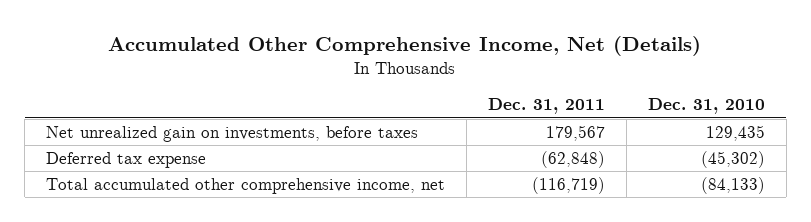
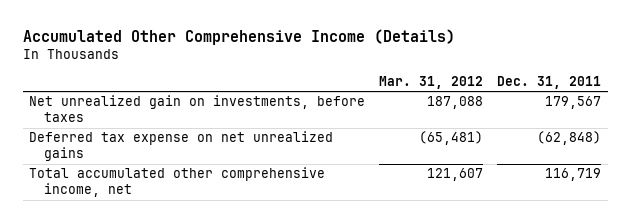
[108,36,702,57] Accumulated Other Comprehensive Income, Net (Details) -> [22,29,455,46] Accumulated Other Comprehensive Income (Details)
[647,98,765,115] Dec. 31, 2010 -> none
none -> [379,75,484,89] Mar. 31, 2012
[46,152,207,169] Deferred tax expense -> [29,131,334,162] Deferred tax expense on net unrealized gains
[531,177,605,195] (116,719) -> [544,168,601,182] 116,719

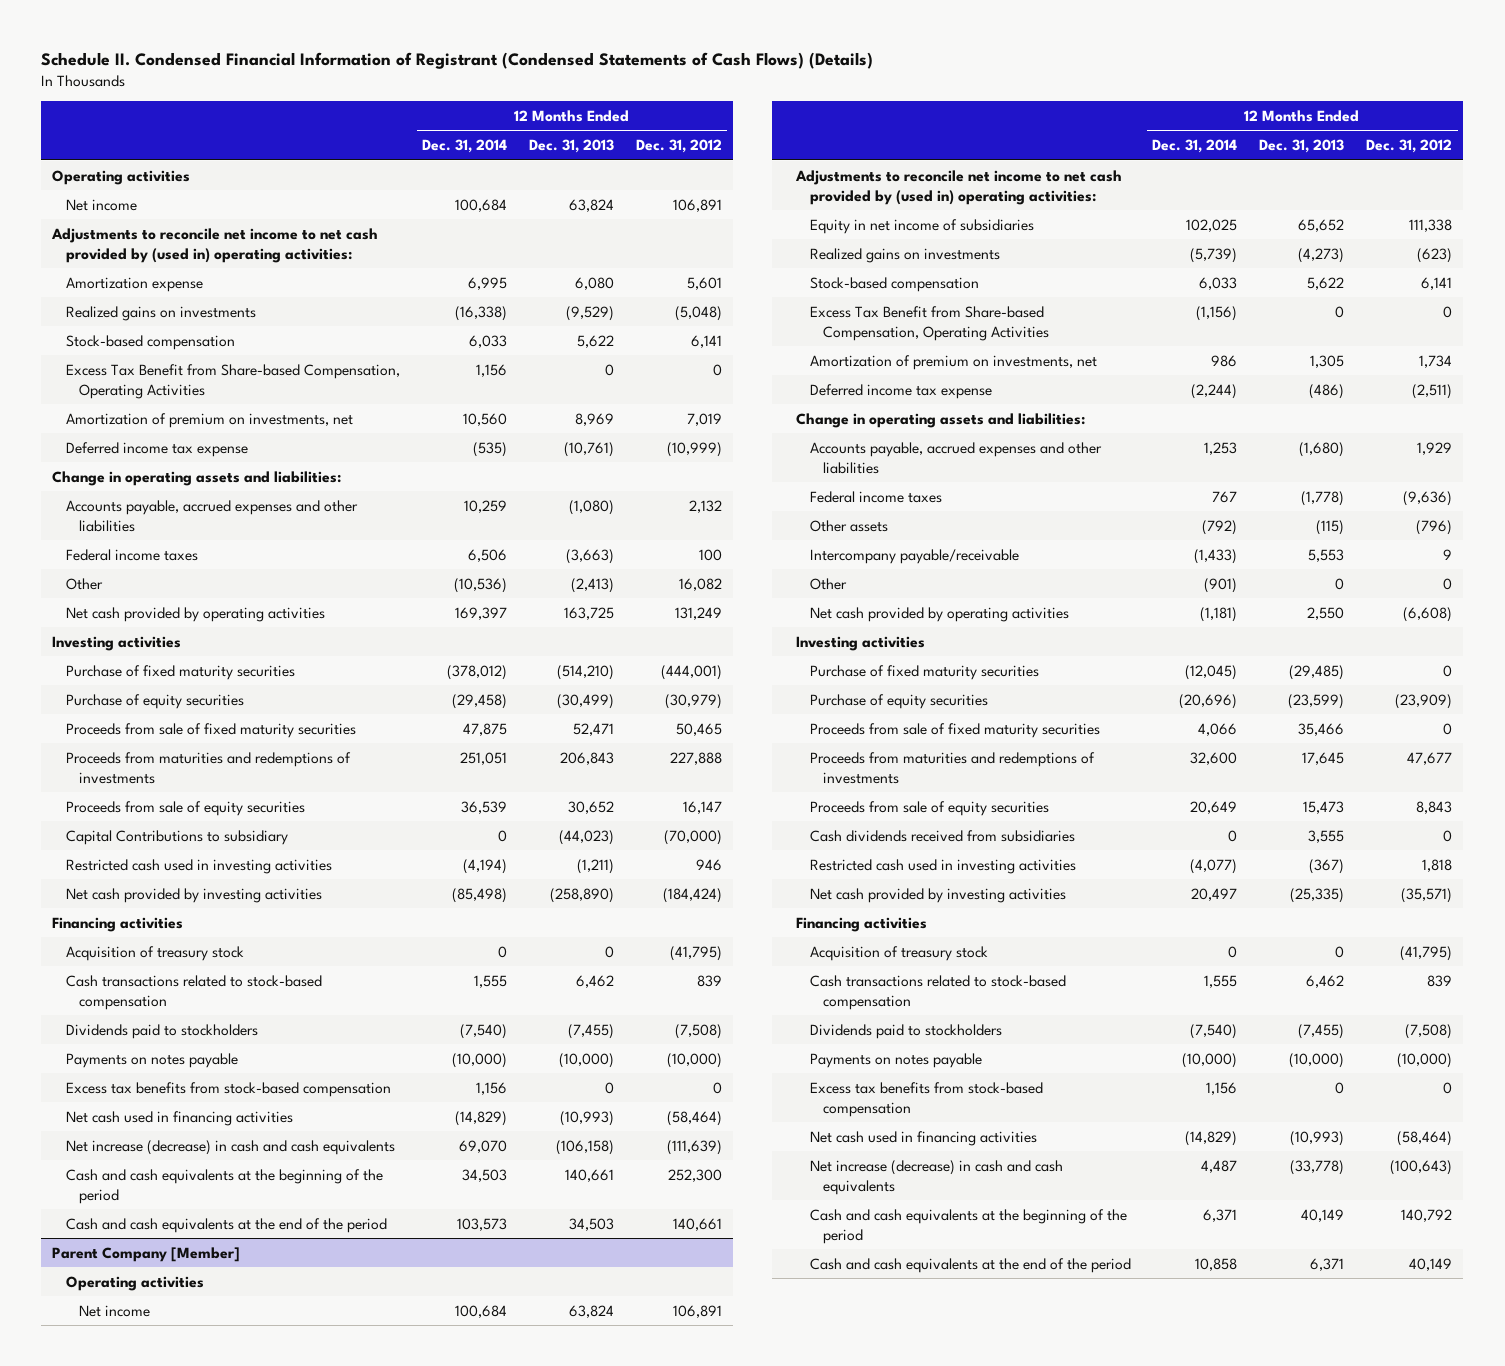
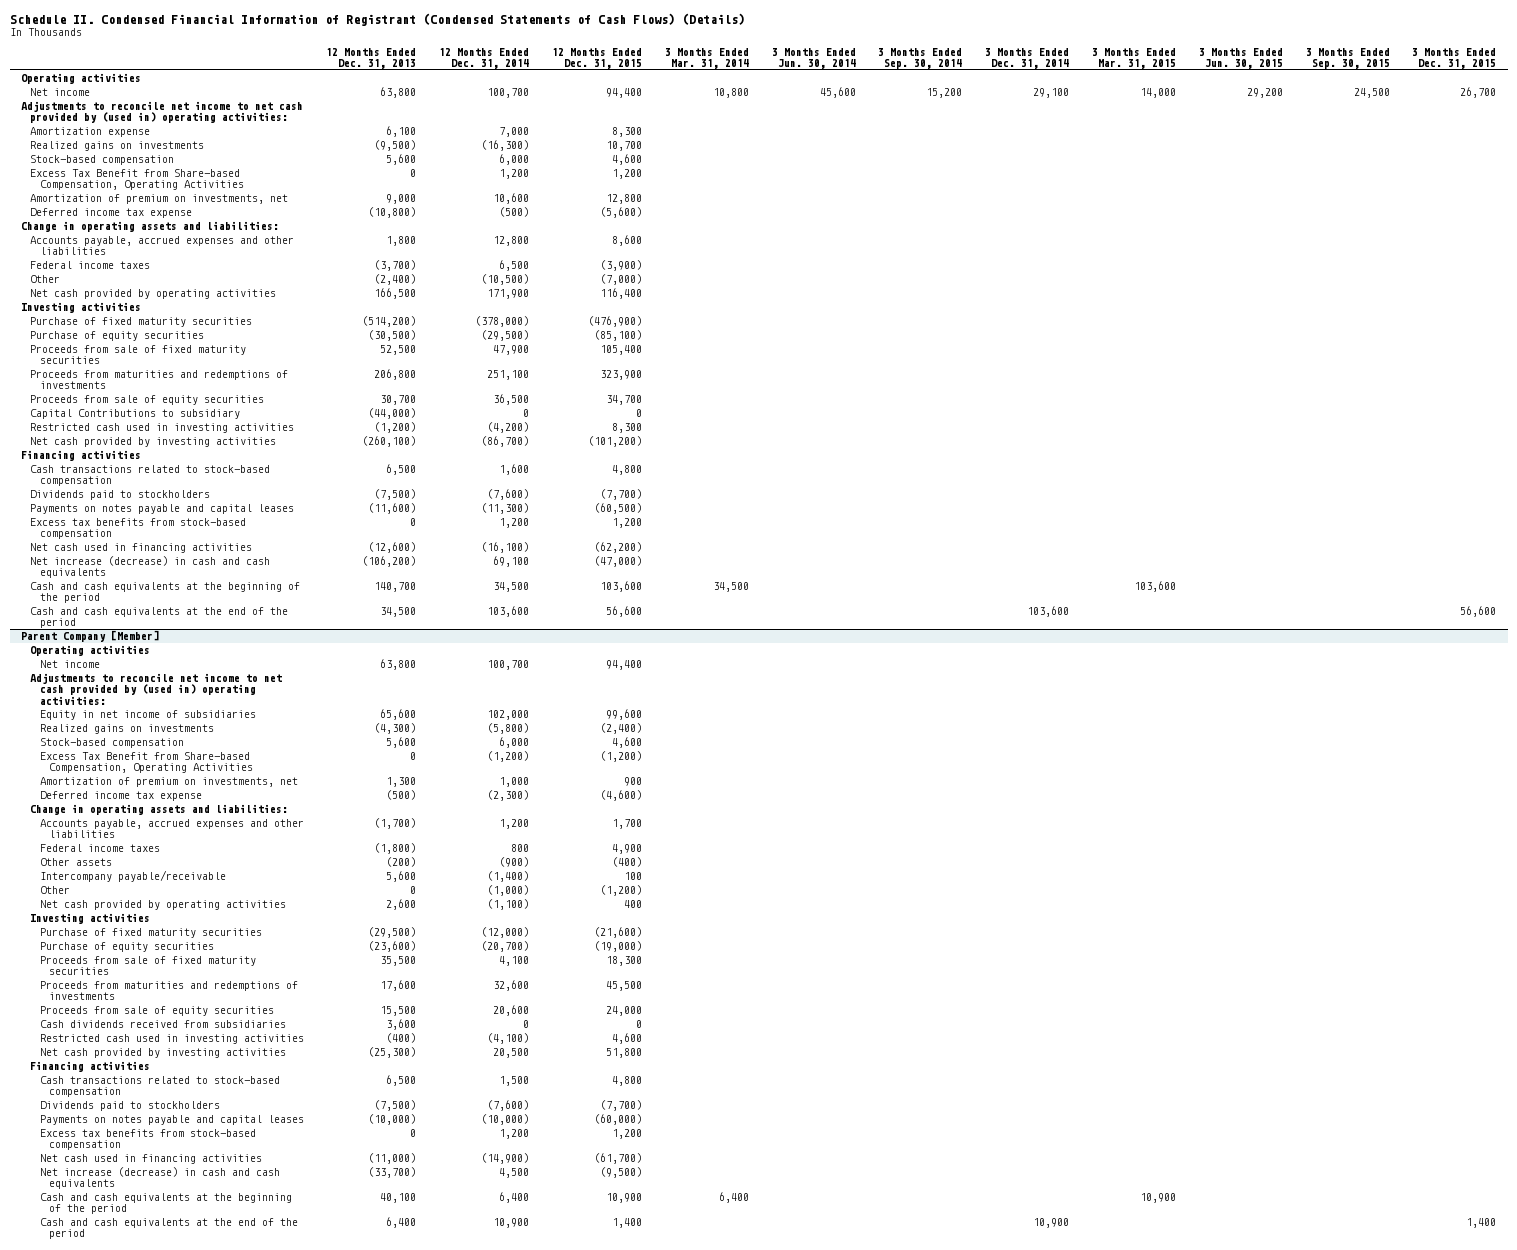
[636,139,723,154] Dec. 31, 2012 -> none
none -> [552,47,643,69] 12 Months Ended Dec. 31, 2015
none -> [664,47,749,69] 3 Months Ended Mar. 31, 2014
none -> [771,47,856,69] 3 Months Ended Jun. 30, 2014
none -> [878,47,963,69] 3 Months Ended Sep. 30, 2014
none -> [985,47,1070,69] 3 Months Ended Dec. 31, 2014
none -> [1091,47,1176,69] 3 Months Ended Mar. 31, 2015
none -> [1198,47,1283,69] 3 Months Ended Jun. 30, 2015
none -> [1305,47,1390,69] 3 Months Ended Sep. 30, 2015
none -> [1412,47,1497,69] 3 Months Ended Dec. 31, 2015
[455,198,508,212] 100,684 -> [487,87,530,98] 100,700
[569,198,615,212] 63,824 -> [380,86,417,98] 63,800
[468,276,508,290] 6,995 -> [499,126,530,137] 7,000
[575,276,615,290] 6,080 -> [386,125,417,137] 6,100
[455,305,508,321] (16,338) -> [481,139,530,151] (16,300)
[566,305,615,321] (9,529) -> [374,139,417,151] (9,500)
[469,334,508,348] 6,033 -> [499,153,530,165] 6,000
[577,334,615,348] 5,622 -> [386,153,417,165] 5,600
[476,363,508,377] 1,156 -> [499,168,530,179] 1,200
[463,412,508,426] 10,560 -> [493,192,530,204] 10,600
[575,412,615,426] 8,969 -> [386,193,417,204] 9,000
[473,441,508,457] (535) -> [499,206,530,217] (500)
[564,441,615,457] (10,761) -> [368,206,417,218] (10,800)
[464,499,508,513] 10,259 -> [493,235,530,246] 12,800
[569,499,615,515] (1,080) -> [386,235,417,246] 1,800
[468,548,508,562] 6,506 -> [499,259,530,271] 6,500
[566,548,615,564] (3,663) -> [374,259,417,271] (3,700)
[454,577,508,593] (10,536) -> [481,273,530,285] (10,500)
[571,577,615,593] (2,413) -> [374,273,417,285] (2,400)
[455,606,508,620] 169,397 -> [487,288,530,299] 171,900
[564,606,615,620] 163,725 -> [374,287,417,299] 166,500
[447,664,508,680] (378,012) -> [475,315,530,327] (378,000)
[557,664,615,680] (514,210) -> [362,315,417,327] (514,200)
[452,693,508,709] (29,458) -> [481,329,530,341] (29,500)
[557,693,615,709] (30,499) -> [368,329,417,341] (30,500)
[463,722,508,736] 47,875 -> [493,344,530,355] 47,900
[573,722,615,736] 52,471 -> [380,344,417,355] 52,500
[460,751,508,765] 251,051 -> [487,369,530,380] 251,100
[560,751,615,765] 206,843 -> [374,368,417,380] 206,800
[461,800,508,814] 36,539 -> [493,393,530,405] 36,500
[568,800,615,814] 30,652 -> [380,394,417,405] 30,700
[559,829,615,845] (44,023) -> [368,407,417,419] (44,000)
[463,858,508,874] (4,194) -> [487,421,530,433] (4,200)
[577,858,615,874] (1,211) -> [374,421,417,433] (1,200)
[452,887,508,903] (85,498) -> [481,435,530,447] (86,700)
[550,887,615,903] (258,890) -> [362,435,417,447] (260,100)
[65,945,244,961] Acquisition of treasury stock -> none
[474,974,508,988] 1,555 -> [499,463,530,475] 1,600
[576,974,615,988] 6,462 -> [386,463,417,475] 6,500
[460,1023,508,1039] (7,540) -> [487,488,530,500] (7,600)
[568,1023,615,1039] (7,455) -> [374,488,417,500] (7,500)
[65,1052,238,1068] Payments on notes payable -> [30,503,295,514] Payments on notes payable and capital leases
[452,1052,508,1068] (10,000) -> [481,502,530,514] (11,300)
[559,1052,615,1068] (10,000) -> [368,502,417,514] (11,600)
[476,1081,508,1095] 1,156 -> [499,517,530,528] 1,200
[455,1110,508,1126] (14,829) -> [481,541,530,553] (16,100)
[560,1110,615,1126] (10,993) -> [368,541,417,553] (12,600)
[459,1139,508,1153] 69,070 -> [493,555,530,567] 69,100
[556,1139,615,1155] (106,158) -> [362,555,417,567] (106,200)
[462,1168,508,1182] 34,503 -> [493,581,530,592] 34,500
[565,1168,615,1182] 140,661 -> [374,581,417,592] 140,700
[457,1217,508,1231] 103,573 -> [487,605,530,617] 103,600
[569,1217,615,1231] 34,503 -> [380,606,417,617] 34,500
[455,1304,508,1318] 100,684 -> [487,659,530,670] 100,700
[569,1304,615,1318] 63,824 -> [380,658,417,670] 63,800
[1186,218,1238,232] 102,025 -> [487,709,530,720] 102,000
[1298,218,1345,232] 65,652 -> [380,708,417,720] 65,600
[1190,247,1238,263] (5,739) -> [487,722,530,734] (5,800)
[1298,247,1345,263] (4,273) -> [374,722,417,734] (4,300)
[1199,276,1238,290] 6,033 -> [499,736,530,748] 6,000
[1307,276,1345,290] 5,622 -> [386,736,417,748] 5,600
[1196,305,1238,321] (1,156) -> [487,750,530,762] (1,200)
[1211,354,1238,367] 986 -> [499,776,530,787] 1,000
[1310,354,1345,368] 1,305 -> [386,776,417,787] 1,300
[1191,383,1238,399] (2,244) -> [487,789,530,801] (2,300)
[1309,383,1345,399] (486) -> [386,789,417,800] (500)
[1204,441,1238,455] 1,253 -> [499,818,530,829] 1,200
[1299,441,1345,457] (1,680) -> [374,817,417,829] (1,700)
[1212,490,1238,503] 767 -> [511,843,530,852] 800
[1301,490,1345,506] (1,778) -> [374,842,417,854] (1,800)
[1202,519,1238,535] (792) -> [499,856,530,867] (900)
[1316,519,1345,535] (115) -> [386,856,417,867] (200)
[1194,548,1238,564] (1,433) -> [487,870,530,882] (1,400)
[1308,548,1345,562] 5,553 -> [386,870,417,882] 5,600
[1204,577,1238,593] (901) -> [487,884,530,896] (1,000)
[1200,606,1238,622] (1,181) -> [487,898,530,910] (1,100)
[1307,606,1345,620] 2,550 -> [386,898,417,910] 2,600
[1185,664,1238,680] (12,045) -> [481,926,530,938] (12,000)
[1289,664,1345,680] (29,485) -> [368,926,417,938] (29,500)
[1179,693,1238,709] (20,696) -> [481,940,530,952] (20,700)
[1288,693,1345,709] (23,599) -> [368,940,417,952] (23,600)
[1198,722,1238,736] 4,066 -> [499,955,530,966] 4,100
[1298,722,1345,736] 35,466 -> [380,955,417,966] 35,500
[1302,751,1345,765] 17,645 -> [380,979,417,991] 17,600
[1190,800,1238,814] 20,649 -> [493,1004,530,1016] 20,600
[1303,800,1345,814] 15,473 -> [380,1005,417,1016] 15,500
[1308,829,1345,843] 3,555 -> [386,1018,417,1030] 3,600
[1190,858,1238,874] (4,077) -> [487,1032,530,1044] (4,100)
[1309,858,1345,874] (367) -> [386,1032,417,1043] (400)
[1191,887,1238,901] 20,497 -> [493,1047,530,1058] 20,500
[1290,887,1345,903] (25,335) -> [368,1046,417,1058] (25,300)
[809,945,988,961] Acquisition of treasury stock -> none
[1204,974,1238,988] 1,555 -> [499,1075,530,1086] 1,500
[1306,974,1345,988] 6,462 -> [386,1074,417,1086] 6,500
[1190,1023,1238,1039] (7,540) -> [487,1099,530,1111] (7,600)
[1298,1023,1345,1039] (7,455) -> [374,1099,417,1111] (7,500)
[809,1052,982,1068] Payments on notes payable -> [39,1114,304,1125] Payments on notes payable and capital leases
[1206,1081,1238,1095] 1,156 -> [499,1128,530,1139] 1,200
[1185,1130,1238,1146] (14,829) -> [481,1152,530,1164] (14,900)
[1290,1130,1345,1146] (10,993) -> [368,1152,417,1164] (11,000)
[1201,1159,1238,1173] 4,487 -> [499,1167,530,1178] 4,500
[1290,1159,1345,1175] (33,778) -> [368,1166,417,1178] (33,700)
[1203,1208,1238,1222] 6,371 -> [499,1191,530,1203] 6,400
[1301,1208,1345,1222] 40,149 -> [380,1192,417,1203] 40,100
[1195,1257,1238,1271] 10,858 -> [493,1217,530,1228] 10,900
[1310,1257,1345,1271] 6,371 -> [386,1216,417,1228] 6,400

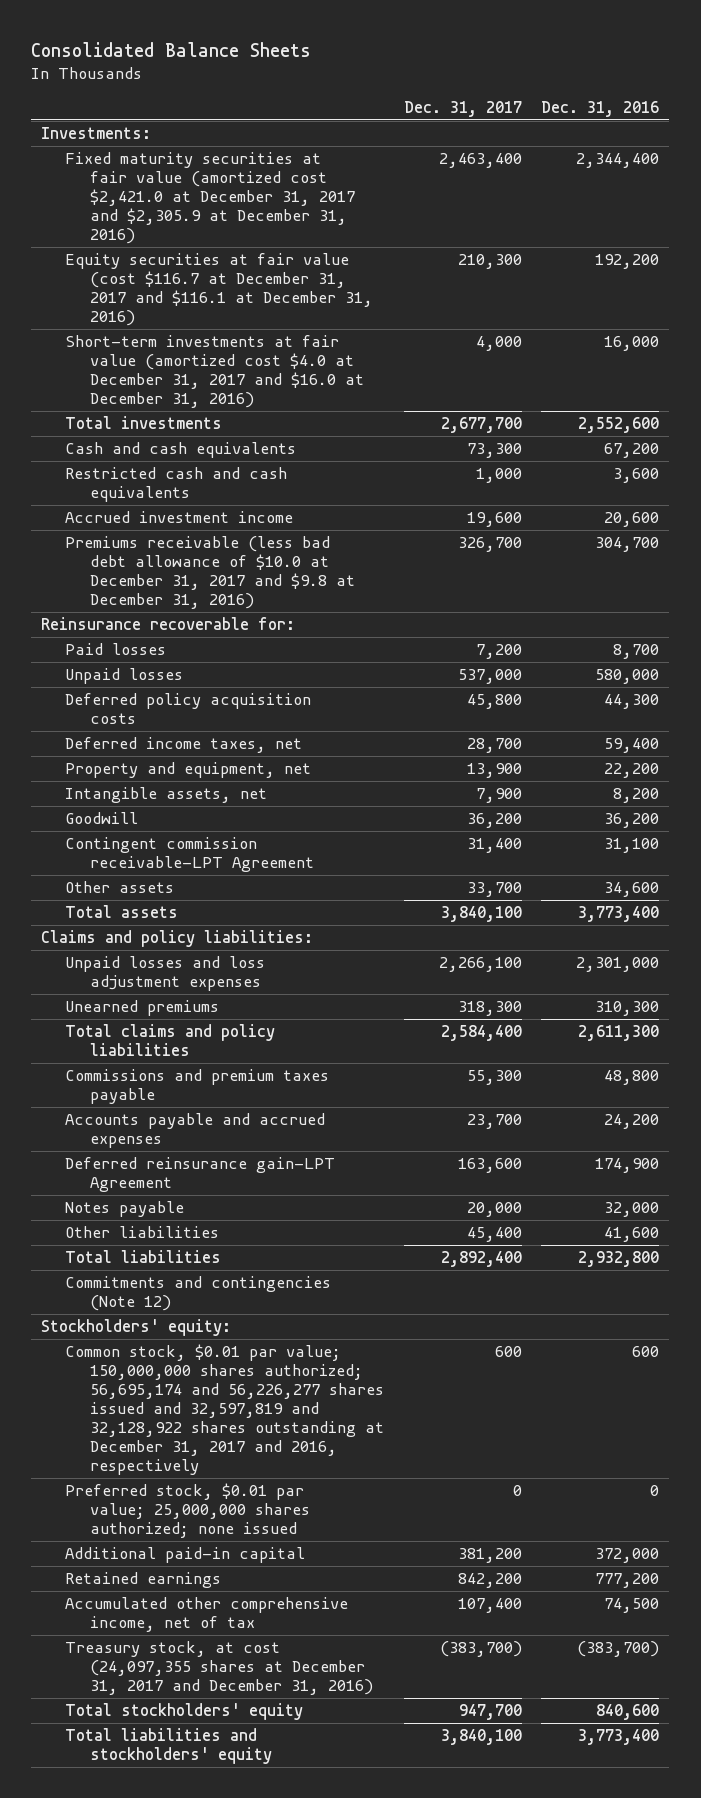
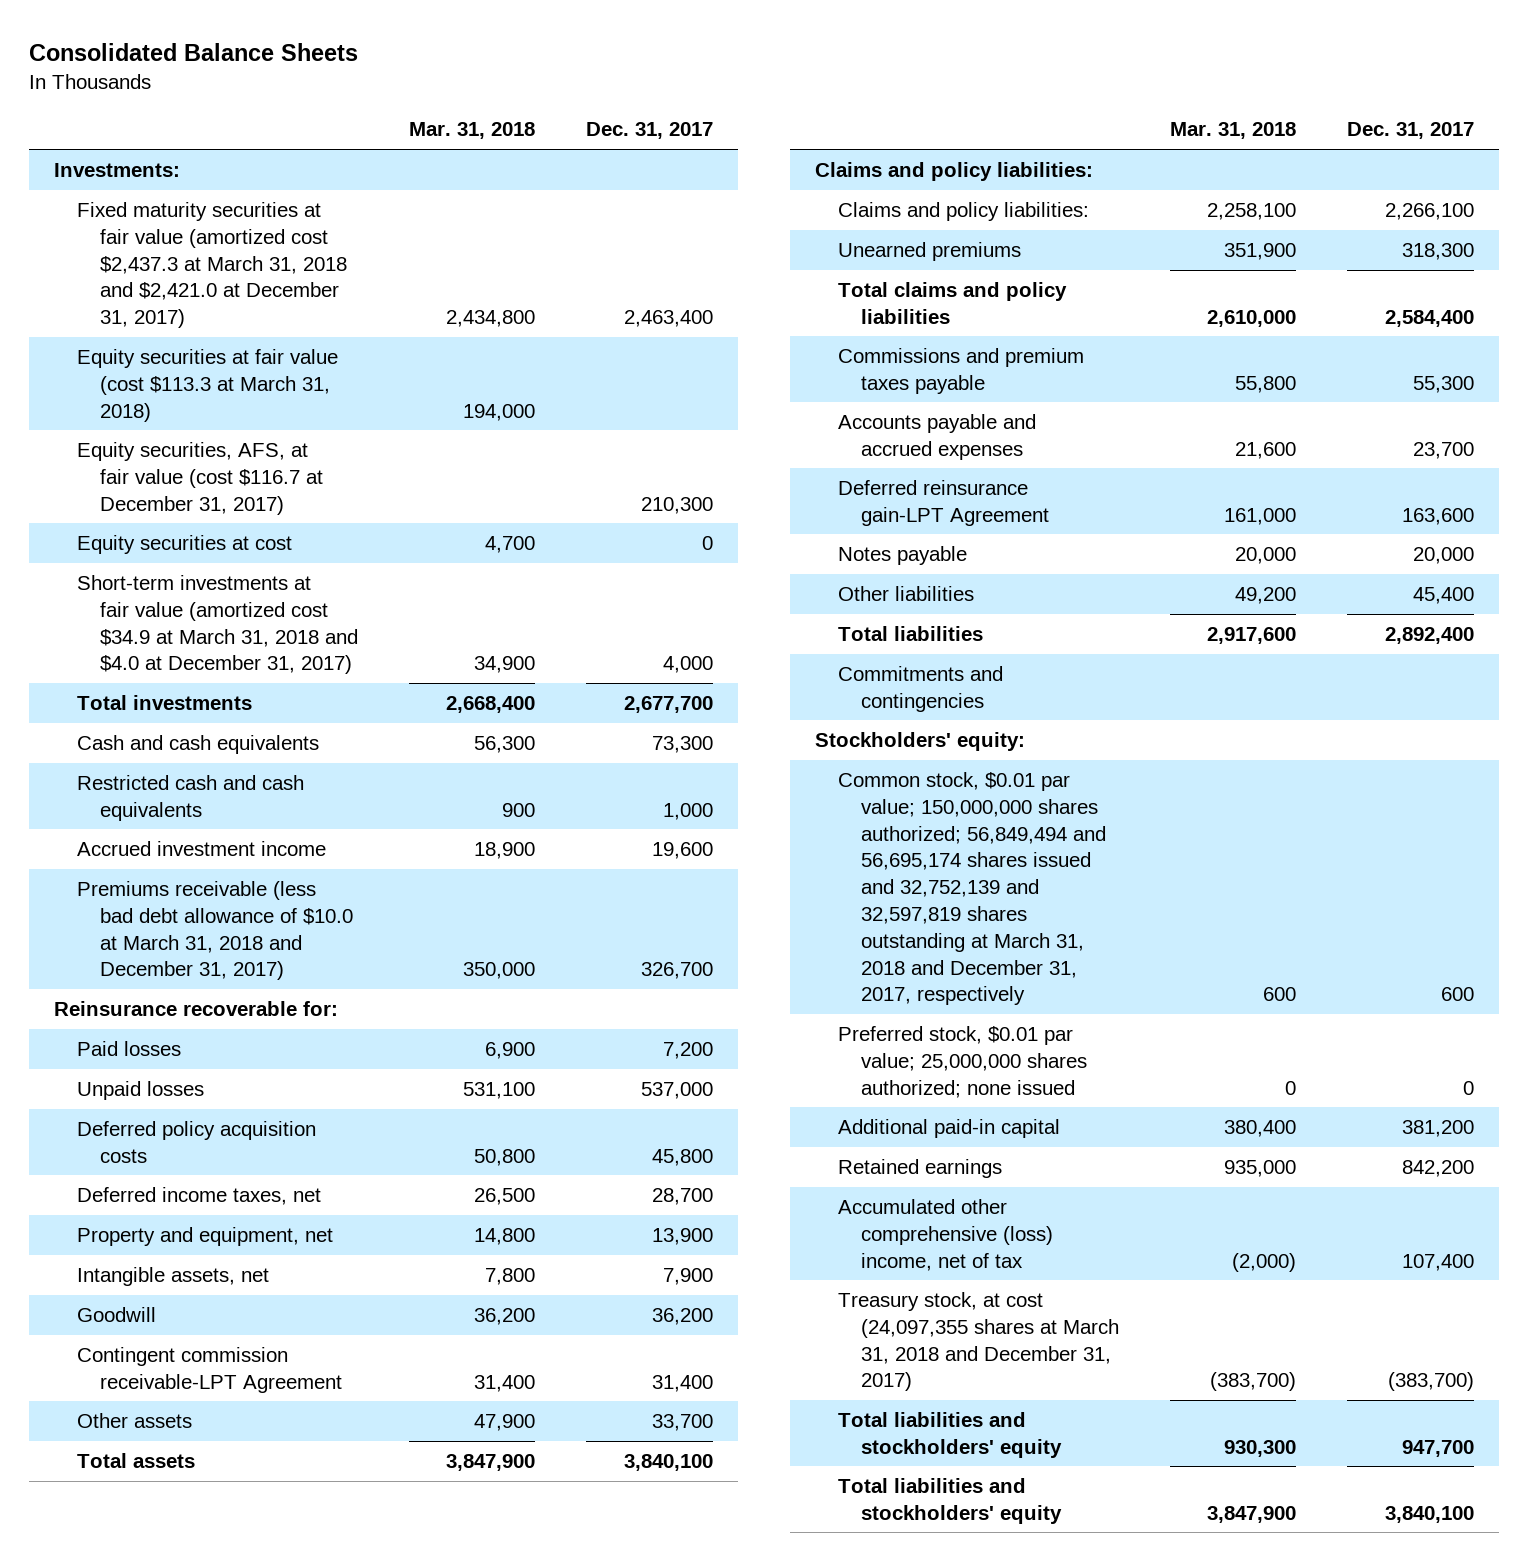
[541,101,660,118] Dec. 31, 2016 -> none
none -> [408,122,535,140] Mar. 31, 2018
[65,152,355,245] Fixed maturity securities at fair value (amortized cost $2,421.0 at December 31, 2017 and $2,305.9 at December 31, 2016) -> [77,201,347,329] Fixed maturity securities at fair value (amortized cost $2,437.3 at March 31, 2018 and $2,421.0 at December 31, 2017)
none -> [77,348,339,422] Equity securities at fair value (cost $113.3 at March 31, 2018)
[65,253,373,327] Equity securities at fair value (cost $116.7 at December 31, 2017 and $116.1 at December 31, 2016) -> [77,441,323,515] Equity securities, AFS, at fair value (cost $116.7 at December 31, 2017)
none -> [77,534,293,554] Equity securities at cost
[65,335,364,409] Short-term investments at fair value (amortized cost $4.0 at December 31, 2017 and $16.0 at December 31, 2016) -> [77,574,358,675] Short-term investments at fair value (amortized cost $34.9 at March 31, 2018 and $4.0 at December 31, 2017)
[65,536,355,610] Premiums receivable (less bad debt allowance of $10.0 at December 31, 2017 and $9.8 at December 31, 2016) -> [77,880,353,981] Premiums receivable (less bad debt allowance of $10.0 at March 31, 2018 and December 31, 2017)
[65,956,266,992] Unpaid losses and loss adjustment expenses -> [838,201,1090,221] Claims and policy liabilities:
[65,1276,332,1312] Commitments and contingencies (Note 12) -> [838,665,1004,712] Commitments and contingencies
[65,1344,384,1476] Common stock, $0.01 par value; 150,000,000 shares authorized; 56,695,174 and 56,226,277 shares issued and 32,597,819 and 32,128,922 shares outstanding at December 31, 2017 and 2016, respectively -> [838,771,1106,1006] Common stock, $0.01 par value; 150,000,000 shares authorized; 56,849,494 and 56,695,174 shares issued and 32,752,139 and 32,597,819 shares outstanding at March 31, 2018 and December 31, 2017, respectively
[65,1597,349,1633] Accumulated other comprehensive income, net of tax -> [838,1198,1053,1271] Accumulated other comprehensive (loss) income, net of tax
[65,1641,373,1696] Treasury stock, at cost (24,097,355 shares at December 31, 2017 and December 31, 2016) -> [838,1291,1119,1392] Treasury stock, at cost (24,097,355 shares at March 31, 2018 and December 31, 2017)
[65,1703,304,1721] Total stockholders' equity -> [838,1411,1062,1458] Total liabilities and stockholders' equity

